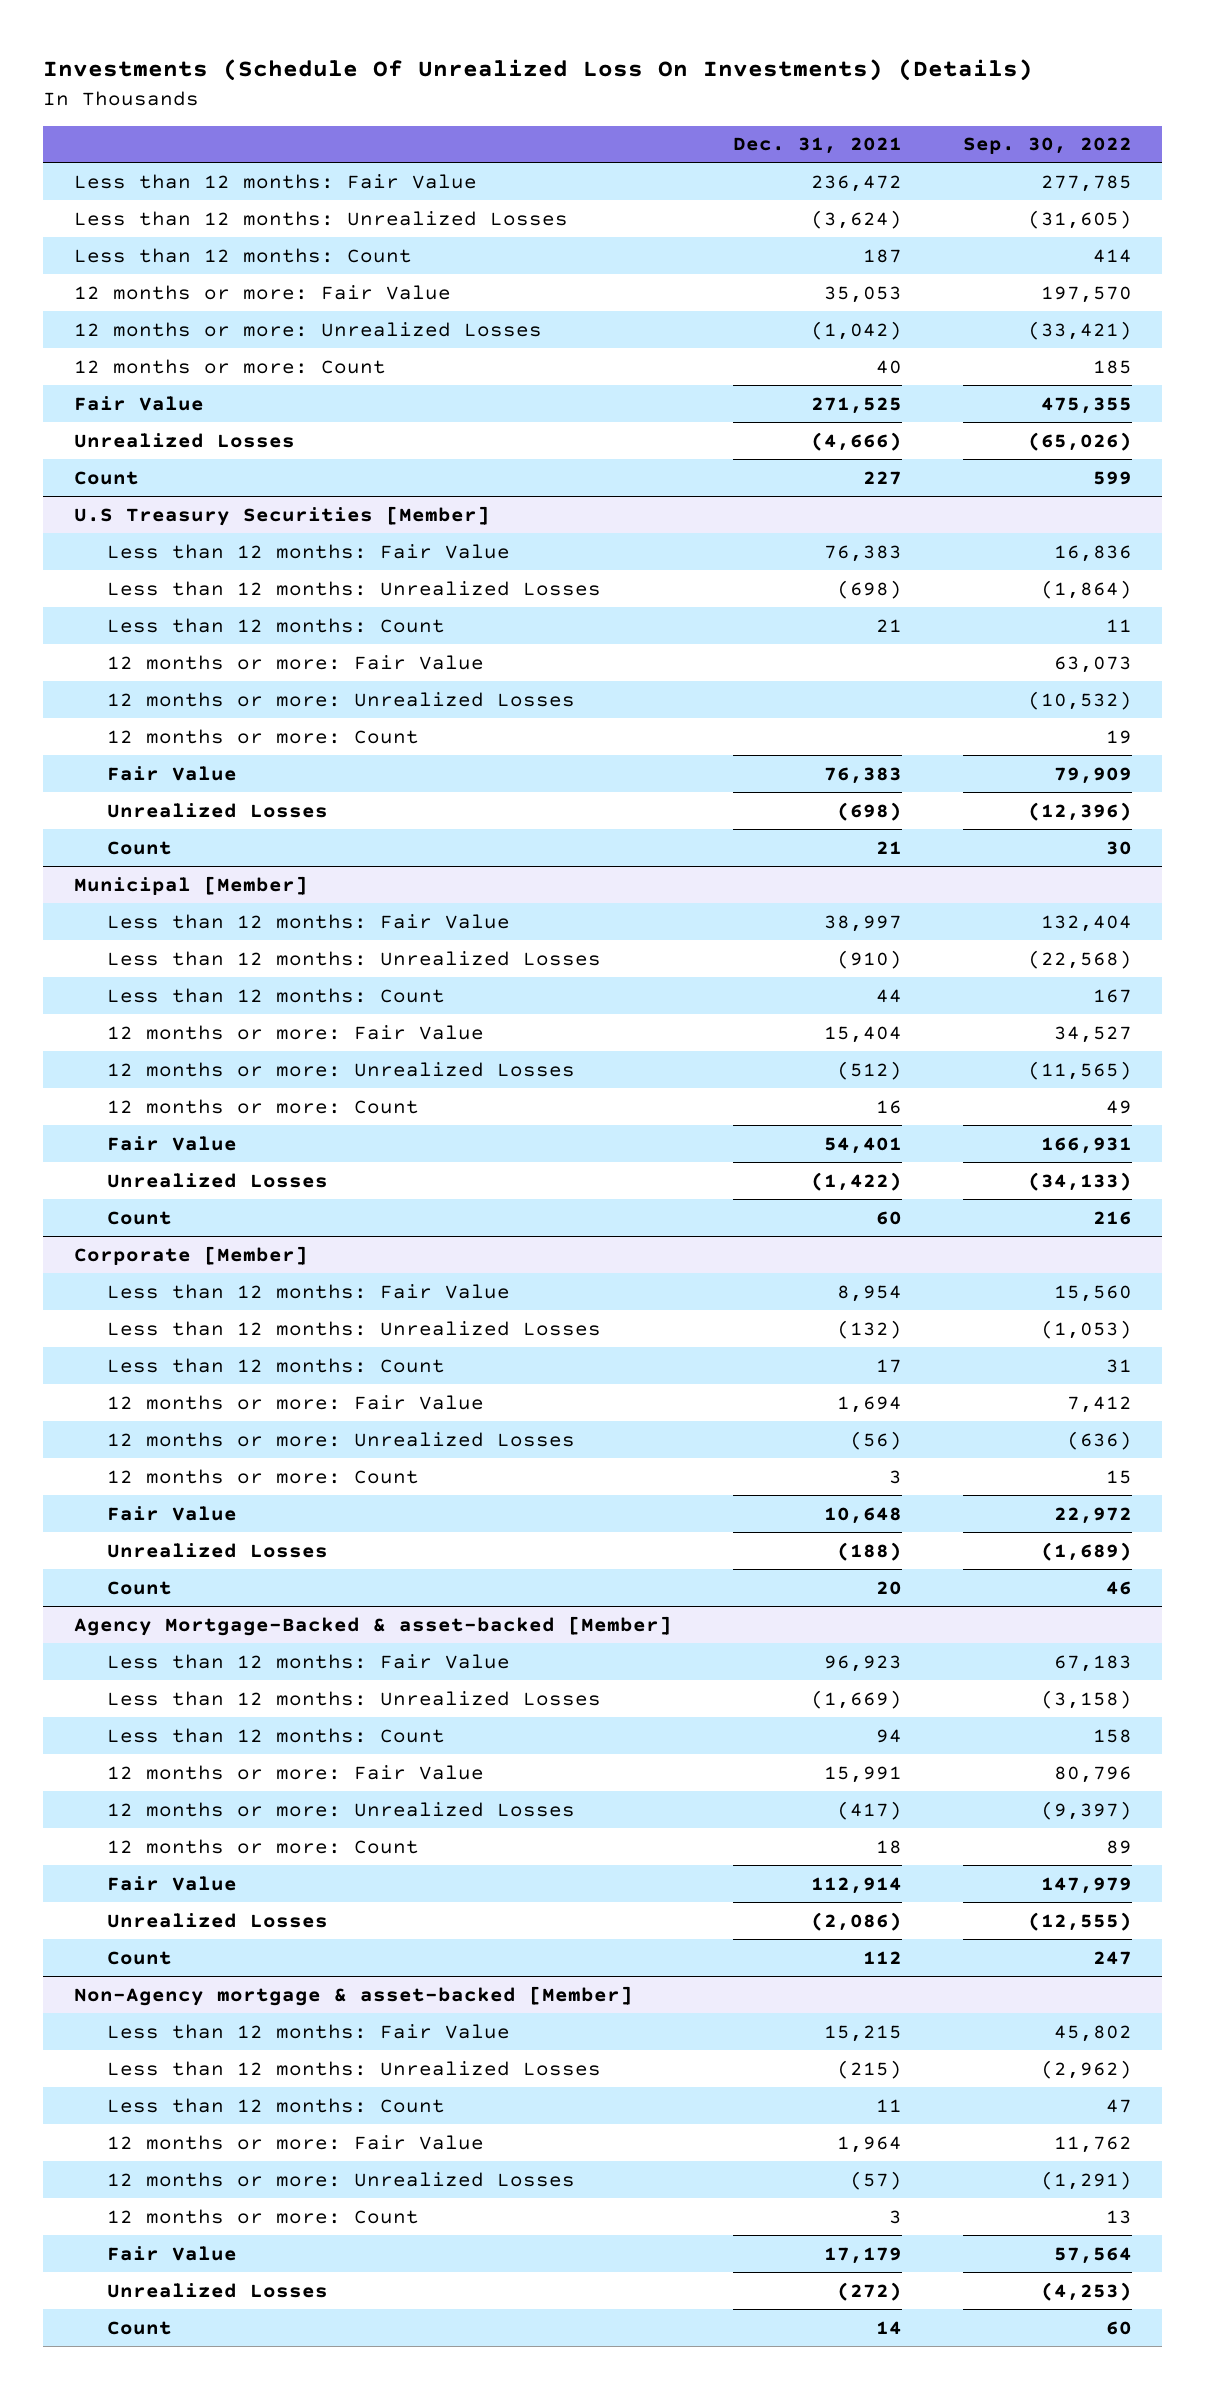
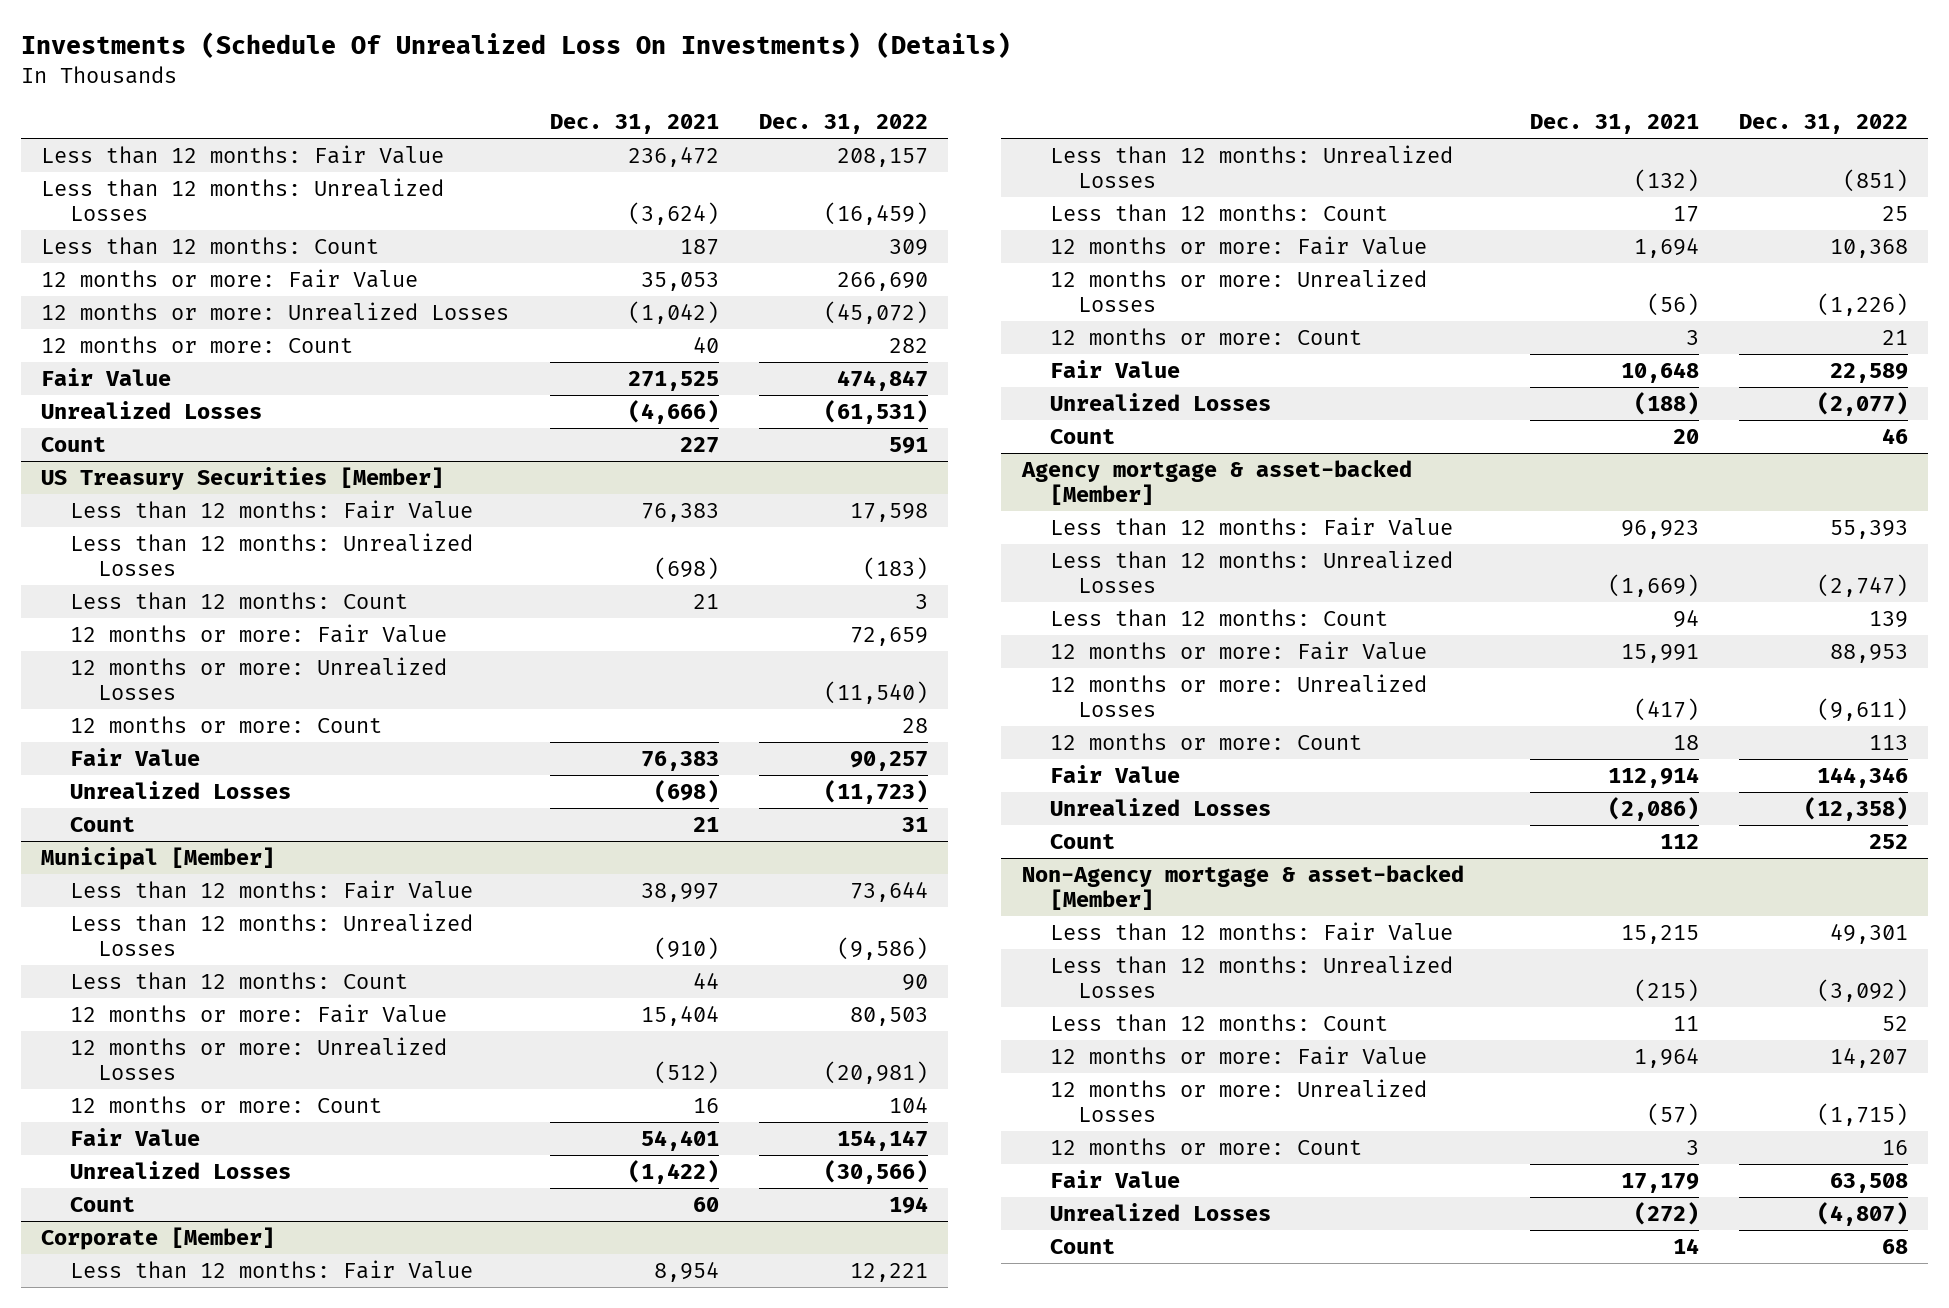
[962,137,1132,155] Sep. 30, 2022 -> none
none -> [758,113,928,134] Dec. 31, 2022
[73,505,490,526] U.S Treasury Securities [Member] -> [41,467,445,491] US Treasury Securities [Member]
[73,1615,672,1636] Agency Mortgage-Backed & asset-backed [Member] -> [1020,460,1412,506] Agency mortgage & asset-backed [Member]

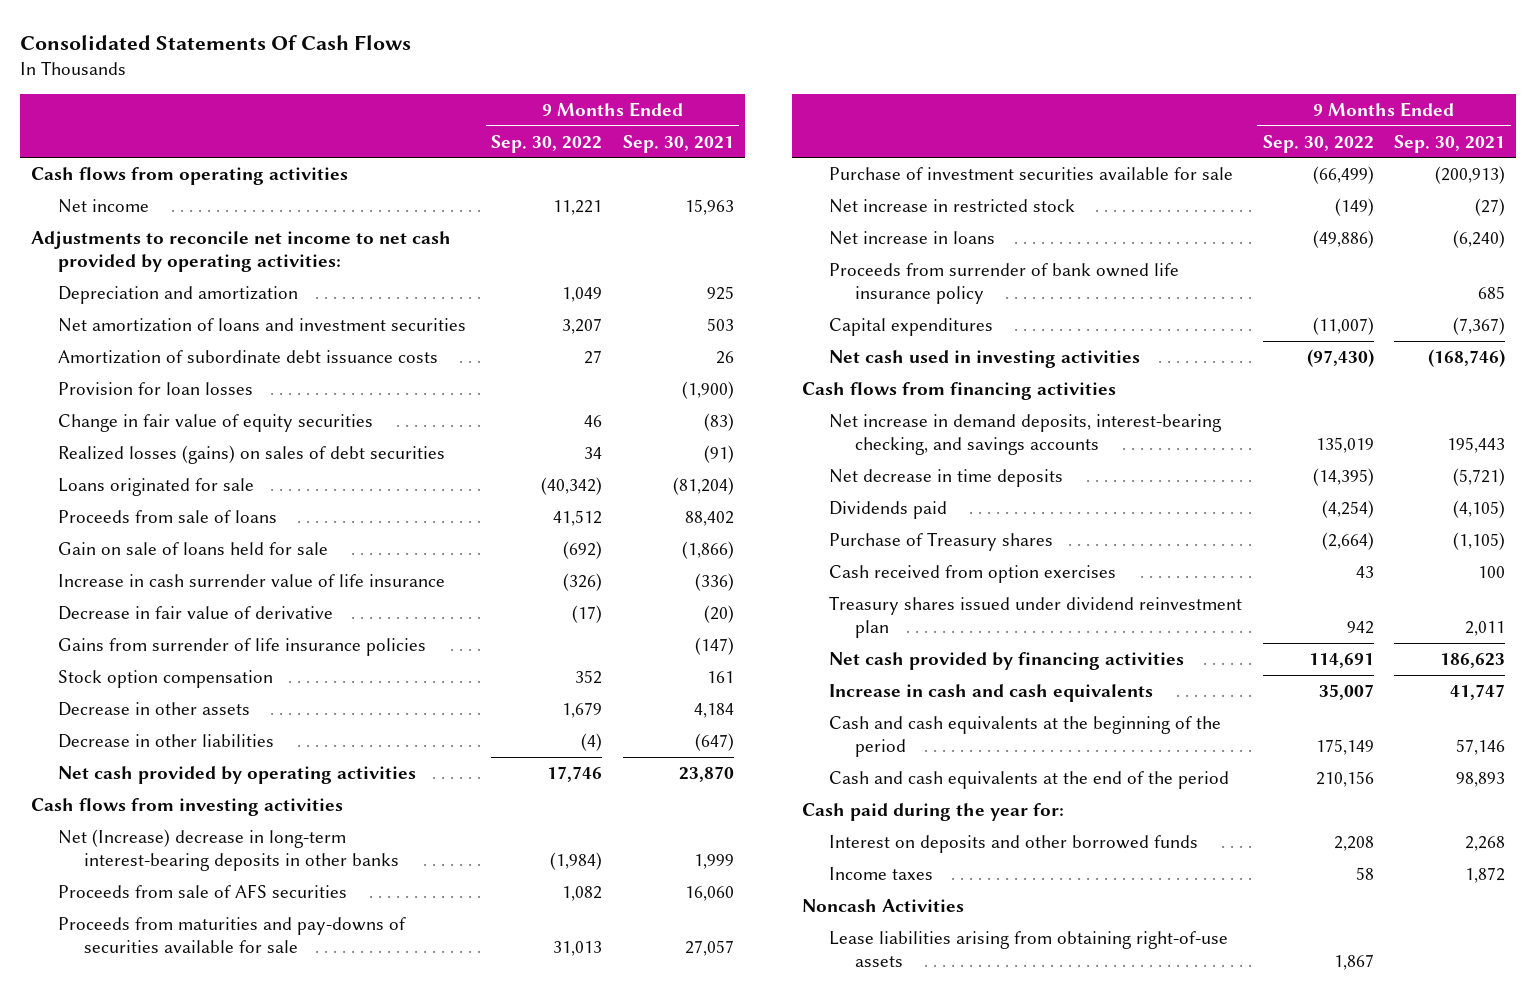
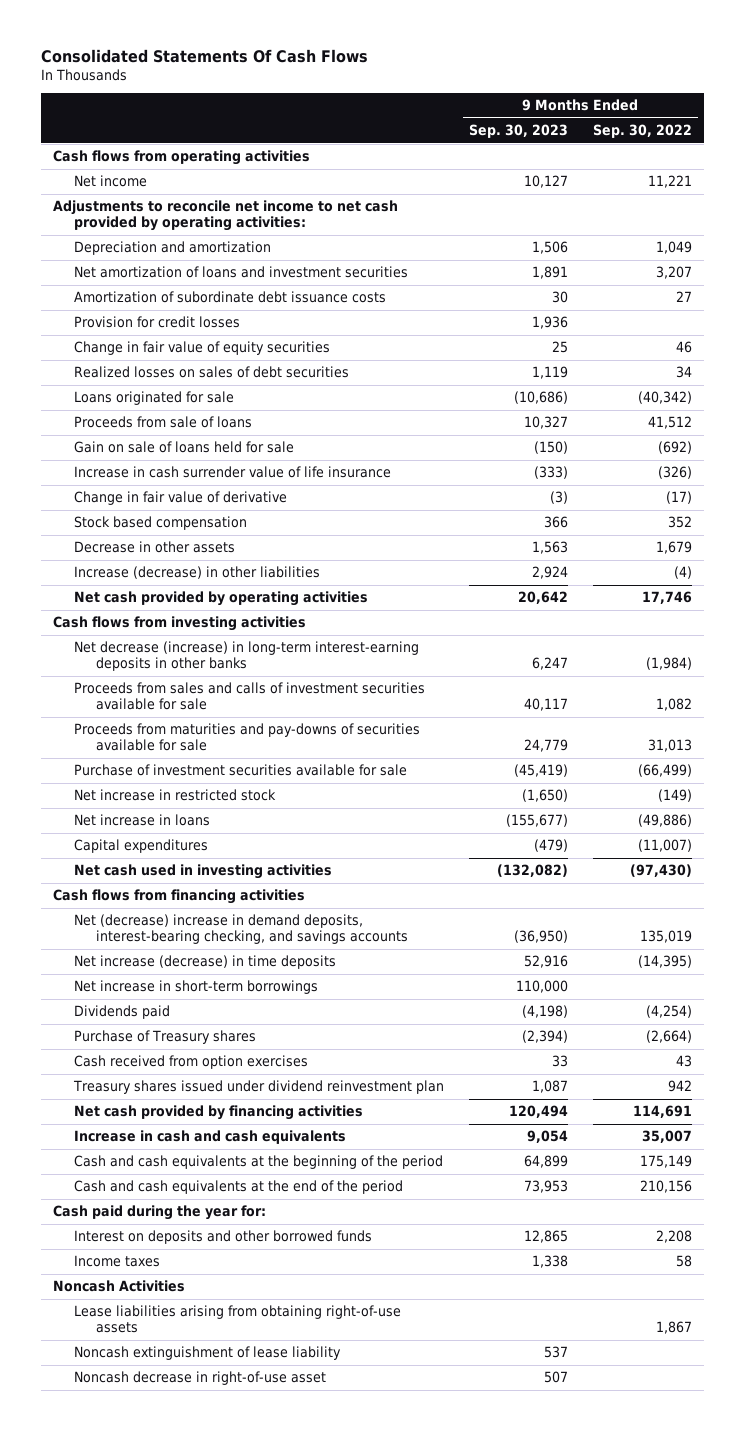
[623,134,735,153] Sep. 30, 2021 -> none
none -> [468,124,568,139] Sep. 30, 2023
[57,381,253,395] Provision for loan losses -> [74,316,241,329] Provision for credit losses
[57,444,445,464] Realized losses (gains) on sales of debt securities -> [74,366,350,379] Realized losses on sales of debt securities
[57,637,426,656] Gains from surrender of life insurance policies -> none
[57,605,333,620] Decrease in fair value of derivative -> [74,491,288,506] Change in fair value of derivative
[57,669,273,688] Stock option compensation -> [74,516,248,531] Stock based compensation
[57,733,274,748] Decrease in other liabilities -> [74,566,321,580] Increase (decrease) in other liabilities
[57,828,400,872] Net (Increase) decrease in long-term interest-bearing deposits in other banks -> [74,641,420,672] Net decrease (increase) in long-term interest-earning deposits in other banks
[57,883,347,898] Proceeds from sale of AFS securities -> [74,682,426,711] Proceeds from sales and calls of investment securities available for sale
[828,262,1179,305] Proceeds from surrender of bank owned life insurance policy -> none
[828,413,1221,456] Net increase in demand deposits, interest-bearing checking, and savings accounts -> [74,914,408,945] Net (decrease) increase in demand deposits, interest-bearing checking, and savings accounts
[828,468,1063,487] Net decrease in time deposits -> [74,955,337,970] Net increase (decrease) in time deposits
none -> [74,980,319,995] Net increase in short-term borrowings
none -> [74,1346,342,1361] Noncash extinguishment of lease liability
none -> [74,1371,327,1386] Noncash decrease in right-of-use asset

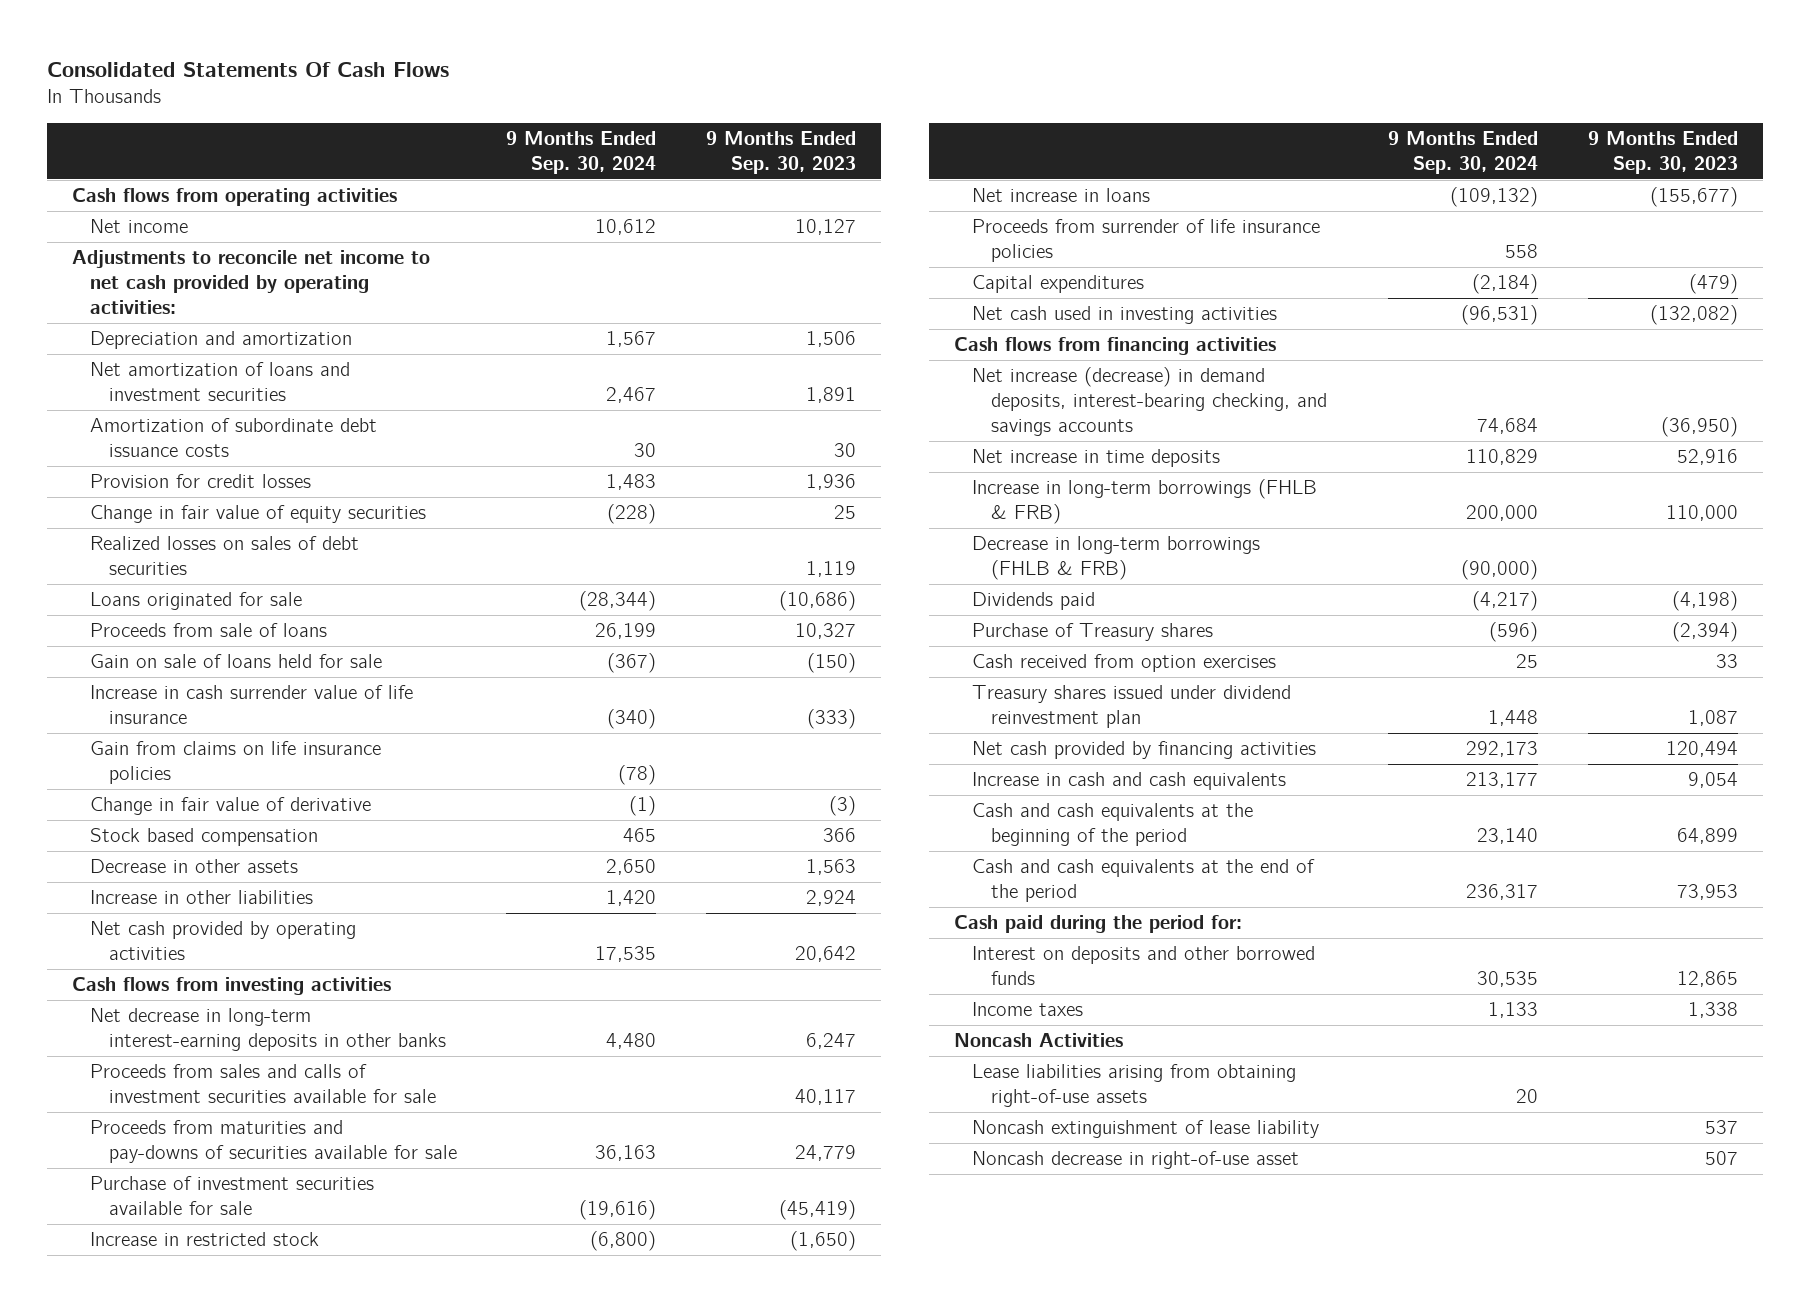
[592,124,692,139] Sep. 30, 2022 -> none
none -> [506,130,657,174] 9 Months Ended Sep. 30, 2024
none -> [90,741,382,785] Gain from claims on life insurance policies
[74,566,321,580] Increase (decrease) in other liabilities -> [90,890,314,905] Increase in other liabilities
[74,641,420,672] Net decrease (increase) in long-term interest-earning deposits in other banks -> [90,1008,446,1052] Net decrease in long-term interest-earning deposits in other banks
[74,789,277,802] Net increase in restricted stock -> [90,1232,320,1247] Increase in restricted stock
none -> [972,219,1321,263] Proceeds from surrender of life insurance policies
[74,980,319,995] Net increase in short-term borrowings -> none
[74,914,408,945] Net (decrease) increase in demand deposits, interest-bearing checking, and savings accounts -> [972,367,1327,437] Net increase (decrease) in demand deposits, interest-bearing checking, and savings accounts
[74,955,337,970] Net increase (decrease) in time deposits -> [972,449,1221,468] Net increase in time deposits
none -> [972,479,1318,525] Increase in long-term borrowings (FHLB & FRB)
none -> [972,536,1261,581] Decrease in long-term borrowings (FHLB & FRB)
[53,1205,267,1221] Cash paid during the year for: -> [953,915,1242,934] Cash paid during the period for:

